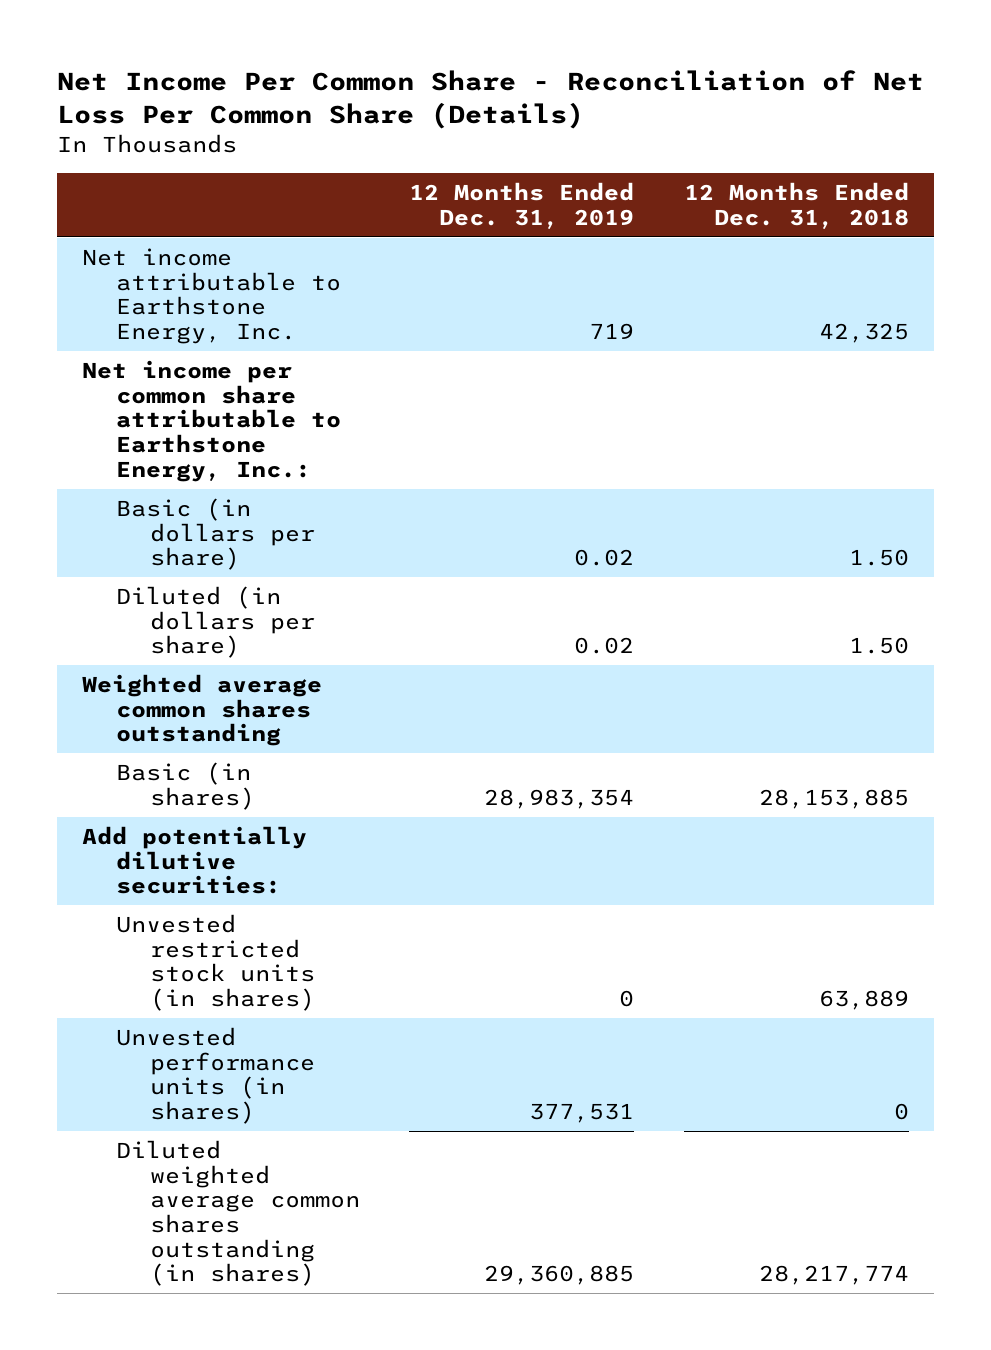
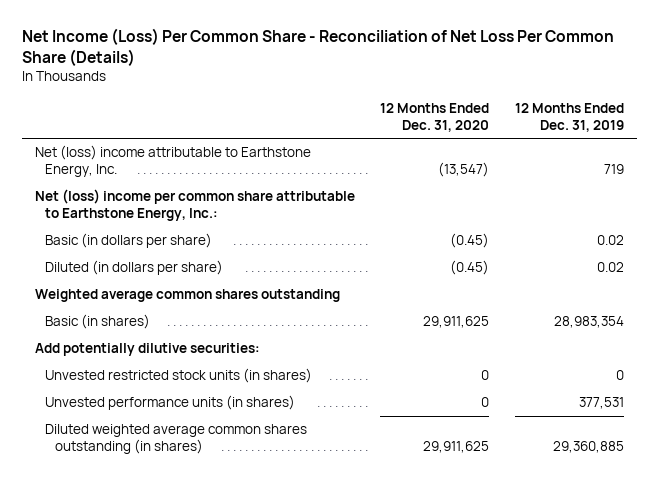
[57,70,925,130] Net Income Per Common Share - Reconciliation of Net Loss Per Common Share (Details) -> [21,28,614,67] Net Income (Loss) Per Common Share - Reconciliation of Net Loss Per Common Share (Details)
[683,182,909,229] 12 Months Ended Dec. 31, 2018 -> none
none -> [380,102,490,132] 12 Months Ended Dec. 31, 2020
[82,247,341,344] Net income attributable to Earthstone Energy, Inc. -> [34,145,311,178] Net (loss) income attributable to Earthstone Energy, Inc.
[82,359,341,482] Net income per common share attributable to Earthstone Energy, Inc.: -> [34,189,355,222] Net (loss) income per common share attributable to Earthstone Energy, Inc.:

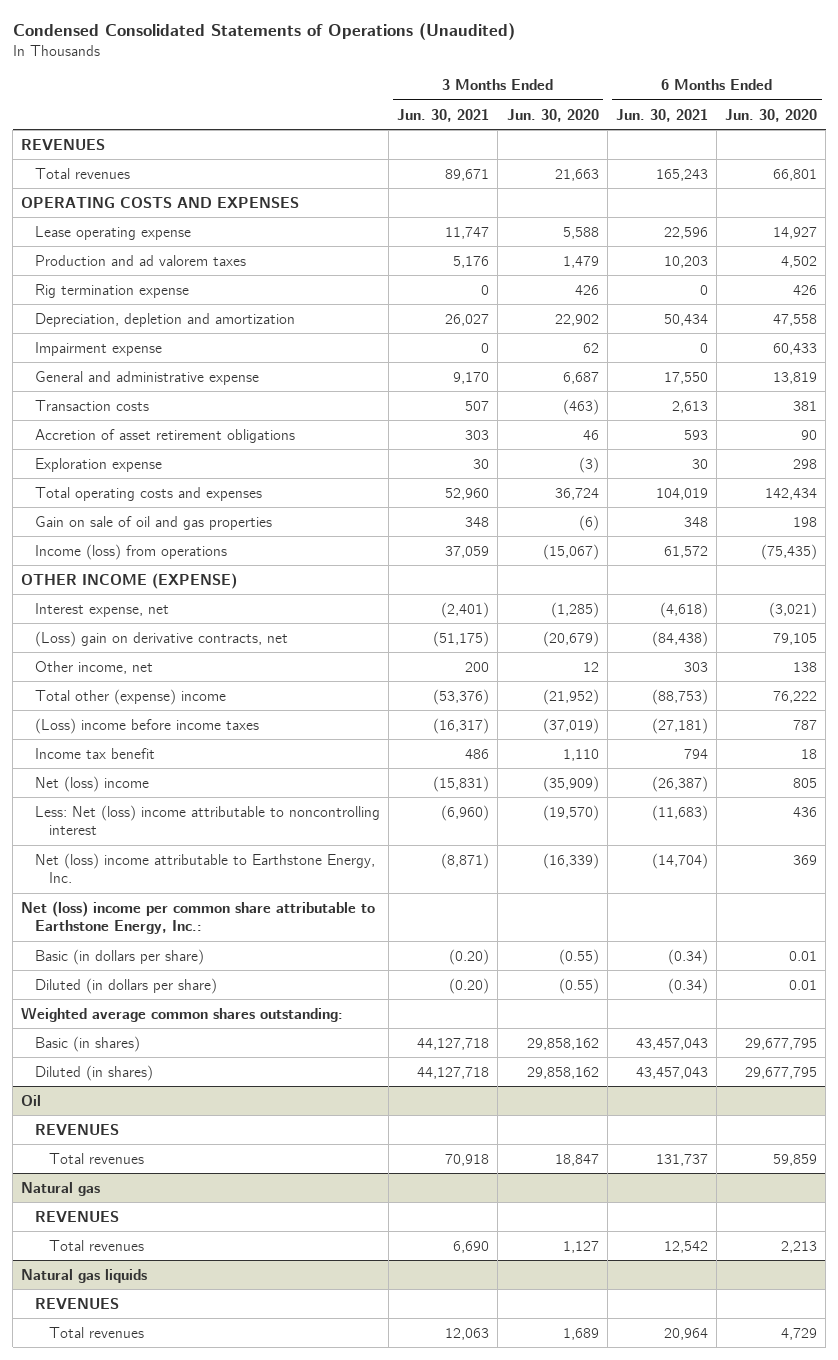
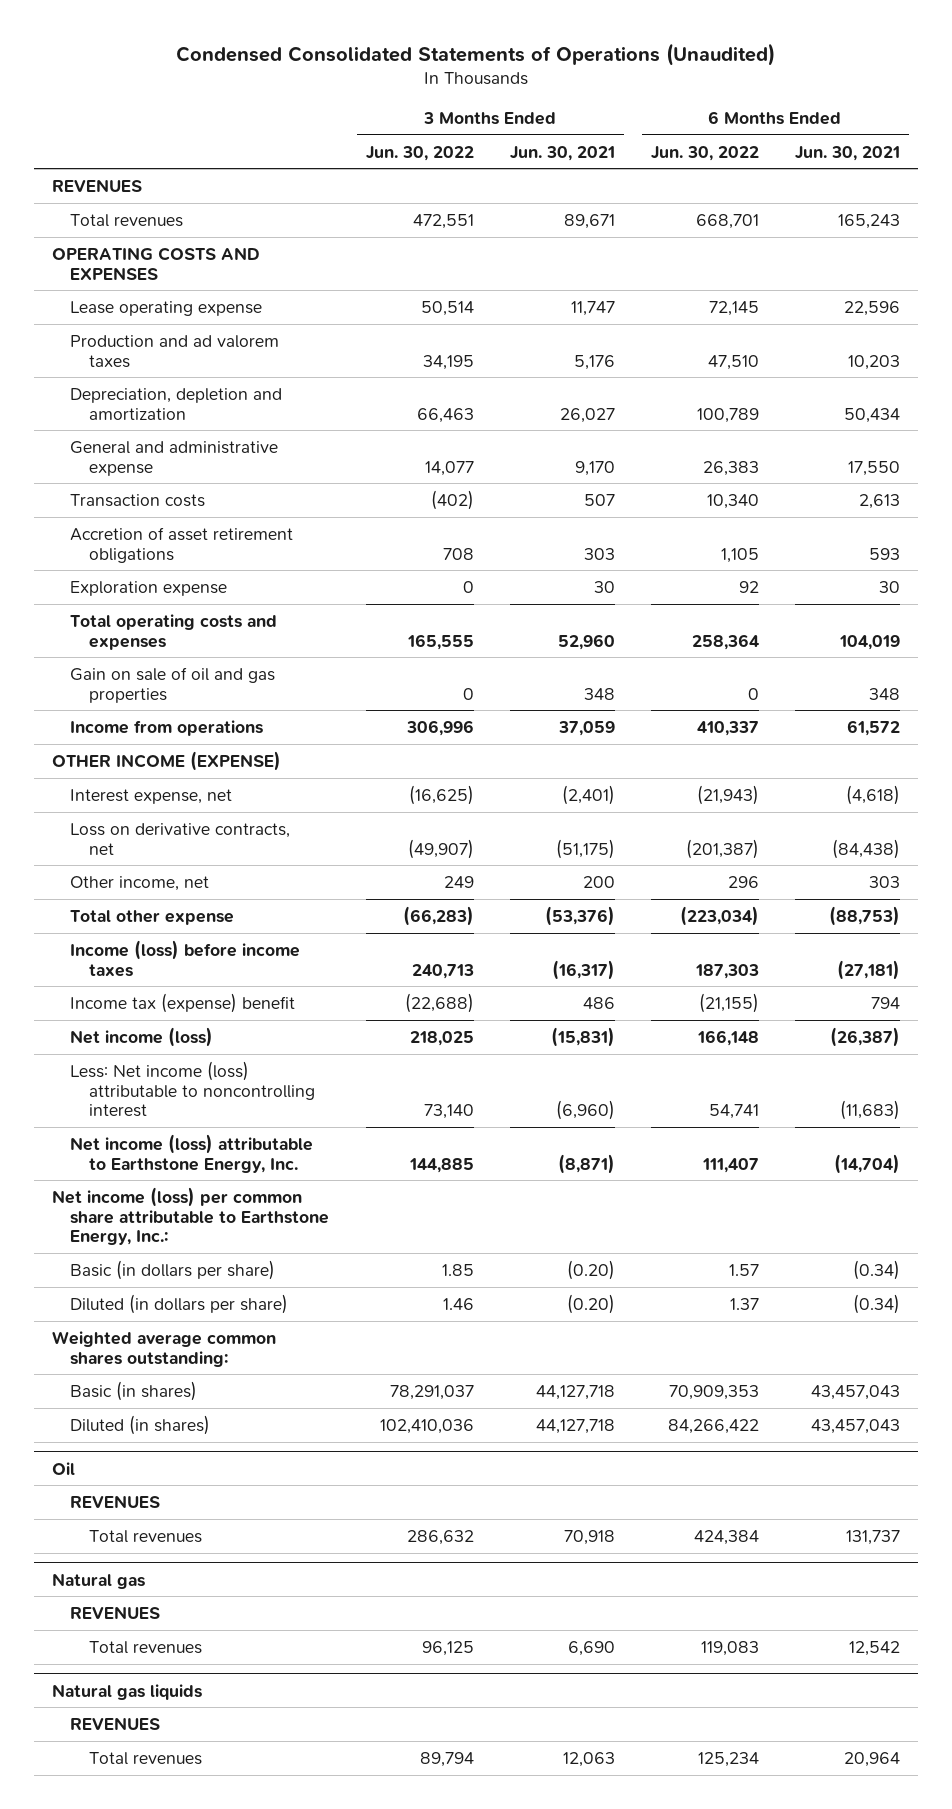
[506,108,599,122] Jun. 30, 2020 -> none
[725,108,818,122] Jun. 30, 2020 -> none
none -> [365,145,474,161] Jun. 30, 2022
none -> [650,145,759,161] Jun. 30, 2022
[35,283,190,298] Rig termination expense -> none
[35,341,163,356] Impairment expense -> none
[35,543,228,560] Income (loss) from operations -> [70,719,264,736] Income from operations
[35,630,289,647] (Loss) gain on derivative contracts, net -> [70,822,291,855] Loss on derivative contracts, net
[35,688,227,705] Total other (expense) income -> [70,909,235,925] Total other expense
[35,717,260,734] (Loss) income before income taxes -> [70,939,301,977] Income (loss) before income taxes
[35,747,156,759] Income tax benefit -> [70,992,296,1013] Income tax (expense) benefit
[35,775,150,792] Net (loss) income -> [70,1026,214,1047] Net income (loss)
[35,804,381,836] Less: Net (loss) income attributable to noncontrolling interest -> [70,1060,315,1118] Less: Net income (loss) attributable to noncontrolling interest
[35,852,376,884] Net (loss) income attributable to Earthstone Energy, Inc. -> [70,1133,314,1173] Net income (loss) attributable to Earthstone Energy, Inc.
[21,900,376,935] Net (loss) income per common share attributable to Earthstone Energy, Inc.: -> [51,1186,330,1246] Net income (loss) per common share attributable to Earthstone Energy, Inc.:

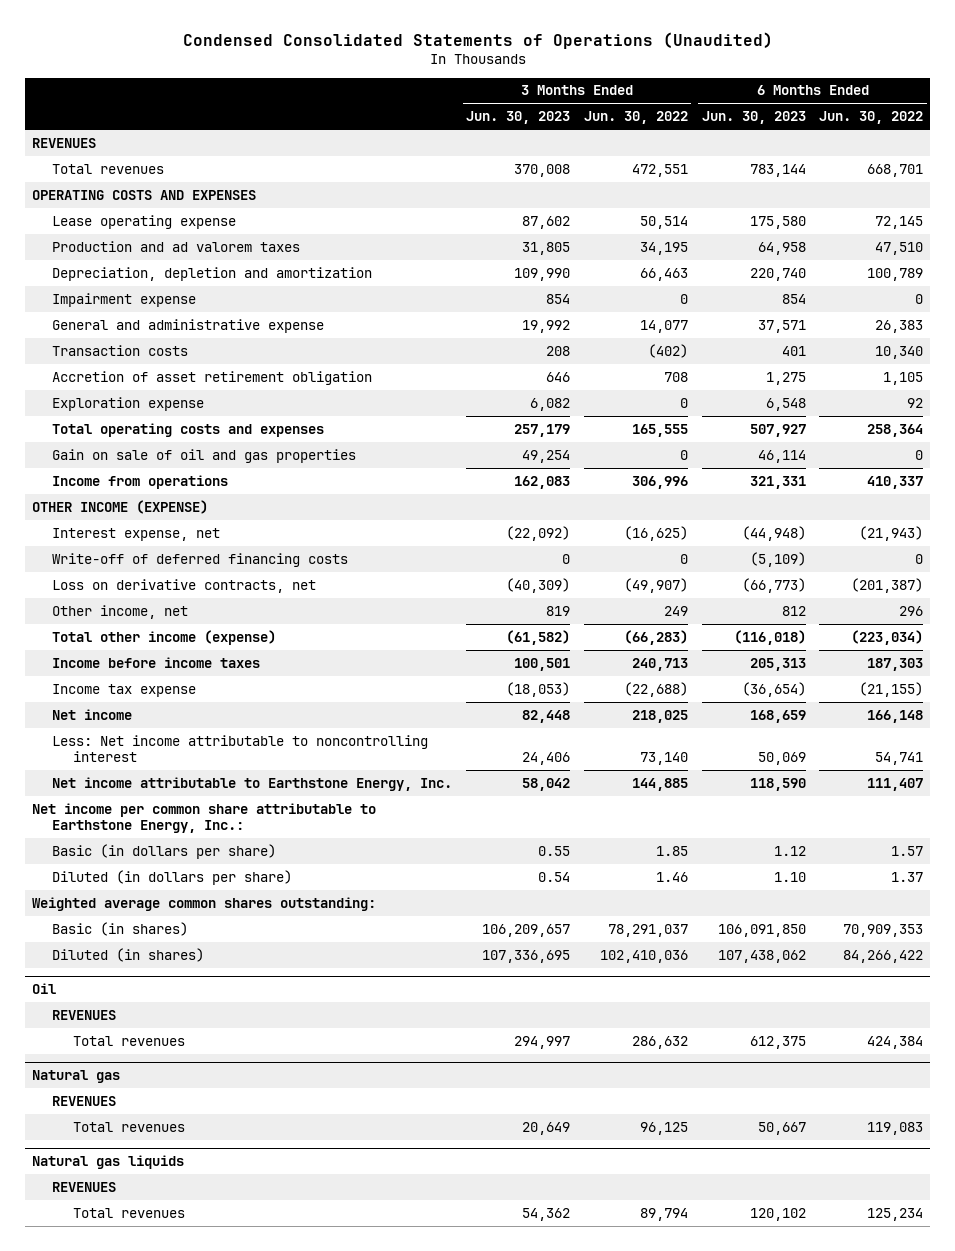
[509,145,615,161] Jun. 30, 2021 -> none
[794,145,900,161] Jun. 30, 2021 -> none
none -> [466,111,571,125] Jun. 30, 2023
none -> [701,111,806,125] Jun. 30, 2023
none -> [52,292,197,307] Impairment expense
[70,526,294,563] Accretion of asset retirement obligations -> [52,370,373,385] Accretion of asset retirement obligation
none -> [52,552,349,567] Write-off of deferred financing costs
[70,909,235,925] Total other expense -> [52,629,277,645] Total other income (expense)
[70,939,301,977] Income (loss) before income taxes -> [52,656,261,668] Income before income taxes
[70,992,296,1013] Income tax (expense) benefit -> [52,683,197,697] Income tax expense
[70,1026,214,1047] Net income (loss) -> [52,708,133,720] Net income
[70,1060,315,1118] Less: Net income (loss) attributable to noncontrolling interest -> [52,734,429,763] Less: Net income attributable to noncontrolling interest
[70,1133,314,1173] Net income (loss) attributable to Earthstone Energy, Inc. -> [52,776,453,791] Net income attributable to Earthstone Energy, Inc.
[51,1186,330,1246] Net income (loss) per common share attributable to Earthstone Energy, Inc.: -> [31,802,376,834] Net income per common share attributable to Earthstone Energy, Inc.:

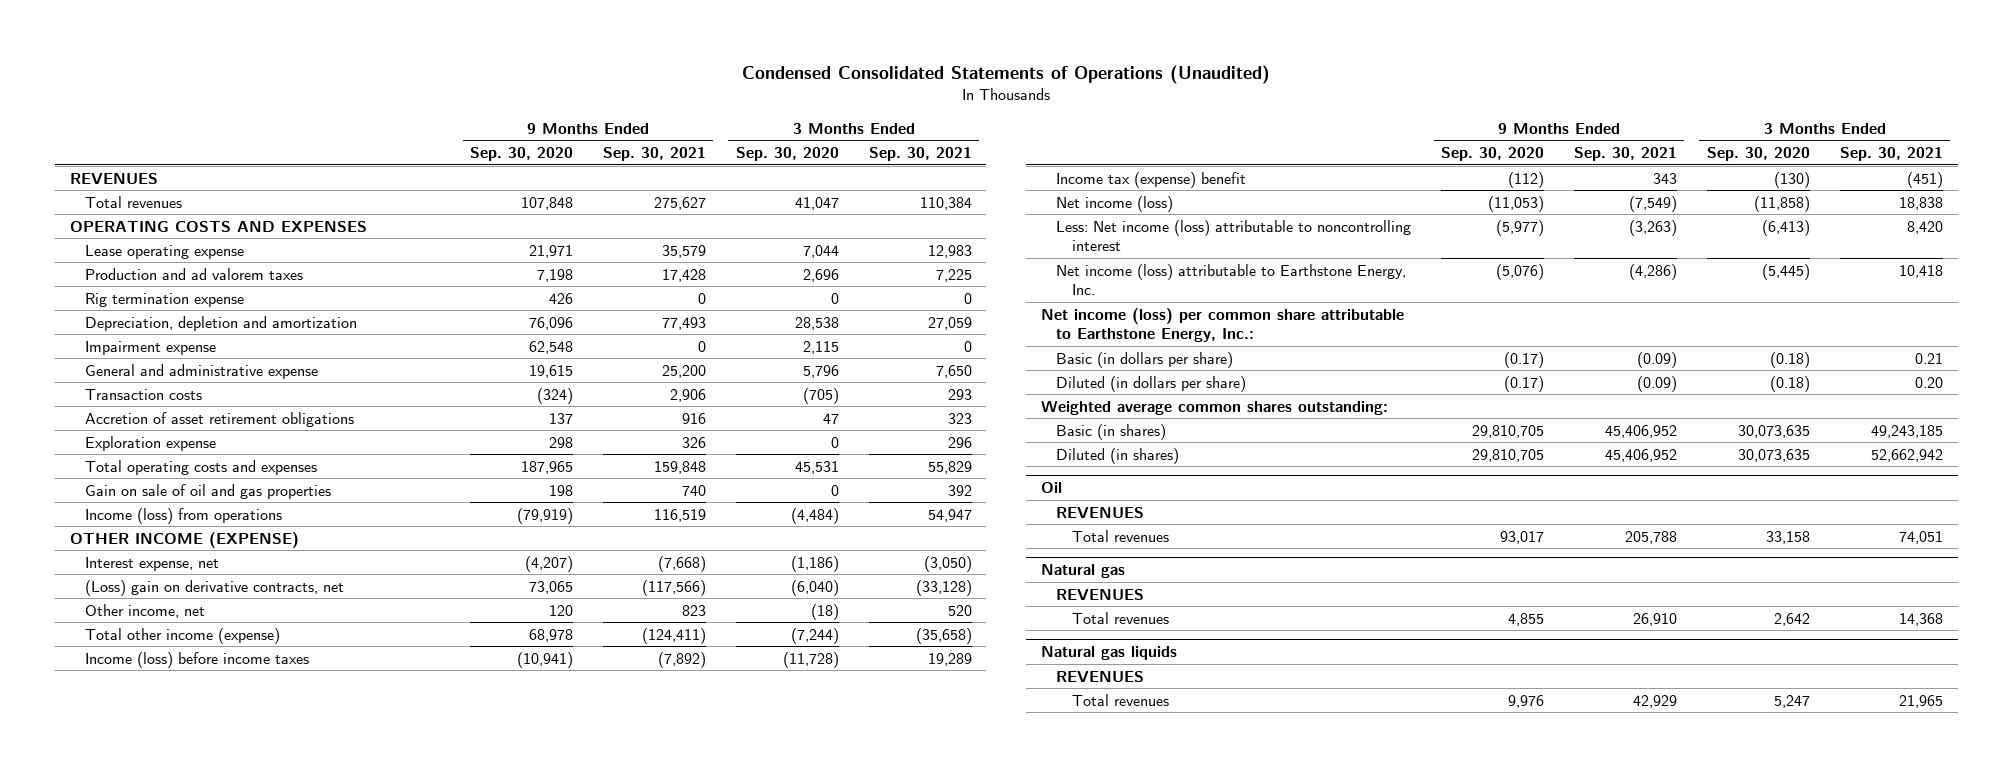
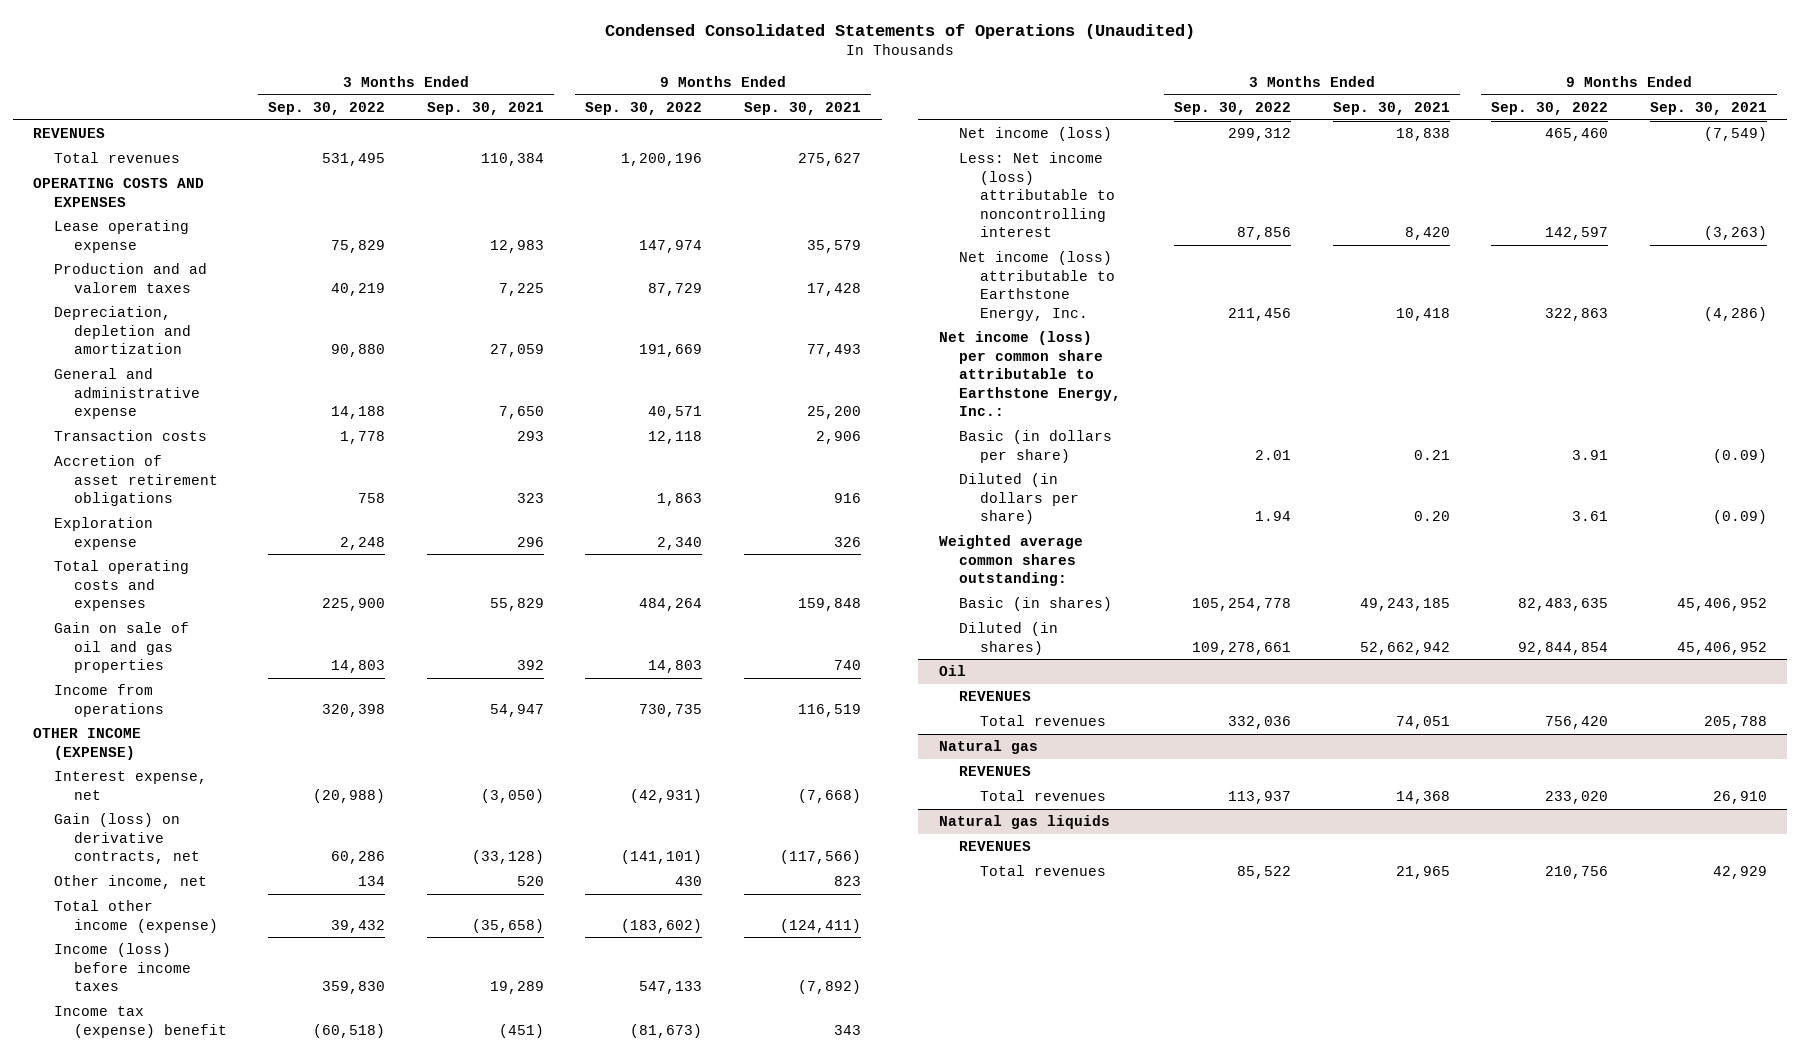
[470,147,574,162] Sep. 30, 2020 -> none
[735,147,839,162] Sep. 30, 2020 -> none
none -> [268,102,386,116] Sep. 30, 2022
none -> [585,102,703,116] Sep. 30, 2022
[85,292,245,307] Rig termination expense -> none
[85,340,217,355] Impairment expense -> none
[85,507,283,524] Income (loss) from operations -> [53,684,164,717] Income from operations
[85,579,345,596] (Loss) gain on derivative contracts, net -> [53,813,200,865] Gain (loss) on derivative contracts, net

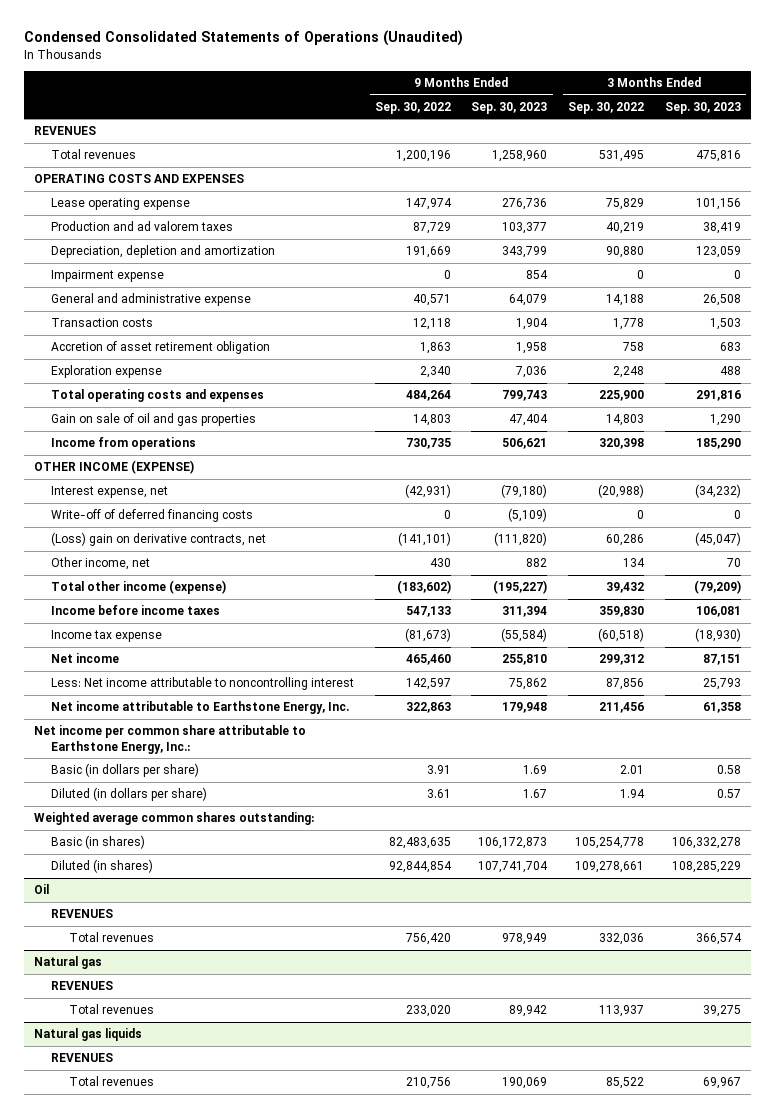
[426,102,544,116] Sep. 30, 2021 -> none
[743,102,861,116] Sep. 30, 2021 -> none
none -> [471,101,548,114] Sep. 30, 2023
none -> [664,101,741,114] Sep. 30, 2023
none -> [51,270,165,283] Impairment expense
[53,455,218,507] Accretion of asset retirement obligations -> [51,341,271,355] Accretion of asset retirement obligation
none -> [51,509,254,523] Write-off of deferred financing costs
[53,813,200,865] Gain (loss) on derivative contracts, net -> [51,532,267,547] (Loss) gain on derivative contracts, net
[53,943,191,992] Income (loss) before income taxes -> [51,605,221,616] Income before income taxes
[53,1006,227,1038] Income tax (expense) benefit -> [51,630,163,643] Income tax expense
[959,127,1113,142] Net income (loss) -> [51,653,120,664] Net income
[959,152,1115,238] Less: Net income (loss) attributable to noncontrolling interest -> [51,677,355,691] Less: Net income attributable to noncontrolling interest
[959,251,1115,321] Net income (loss) attributable to Earthstone Energy, Inc. -> [51,701,350,715] Net income attributable to Earthstone Energy, Inc.
[939,331,1122,417] Net income (loss) per common share attributable to Earthstone Energy, Inc.: -> [33,725,306,754] Net income per common share attributable to Earthstone Energy, Inc.:

